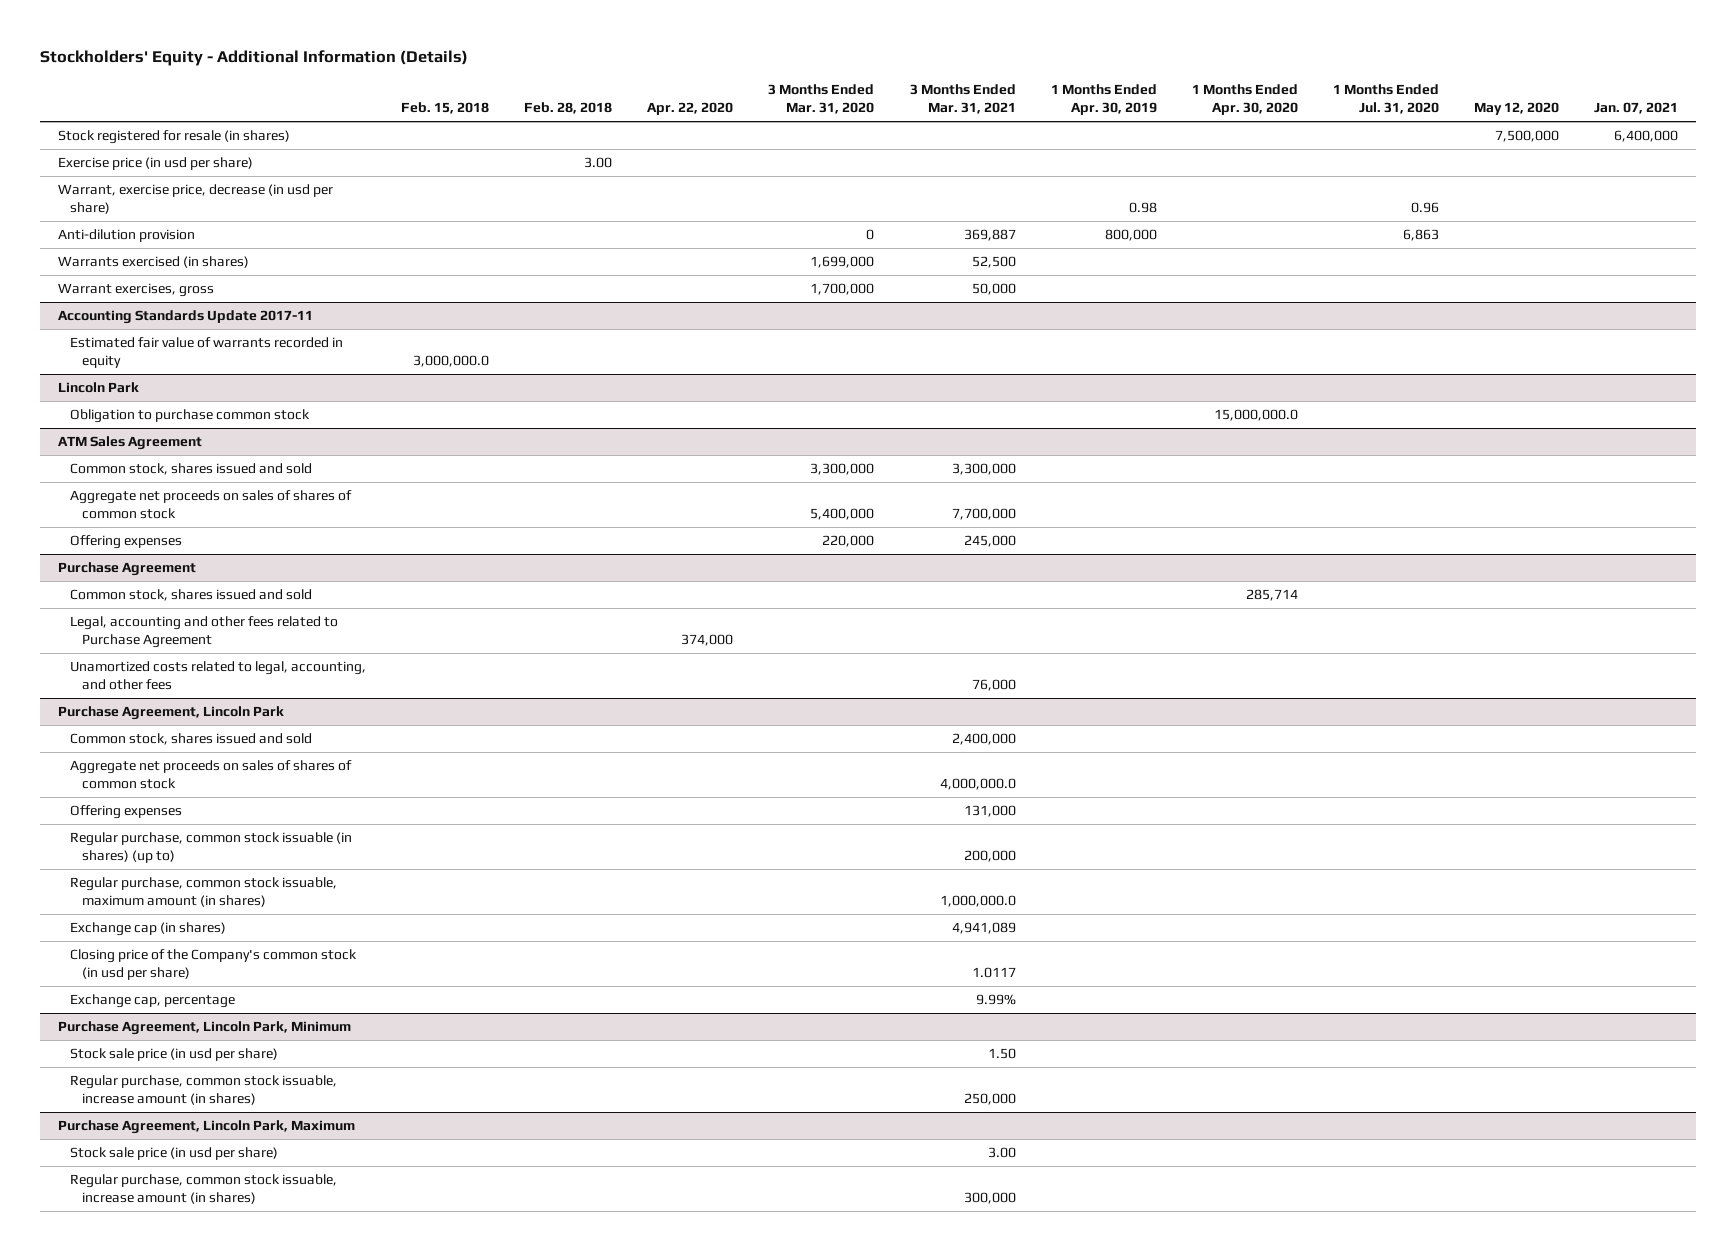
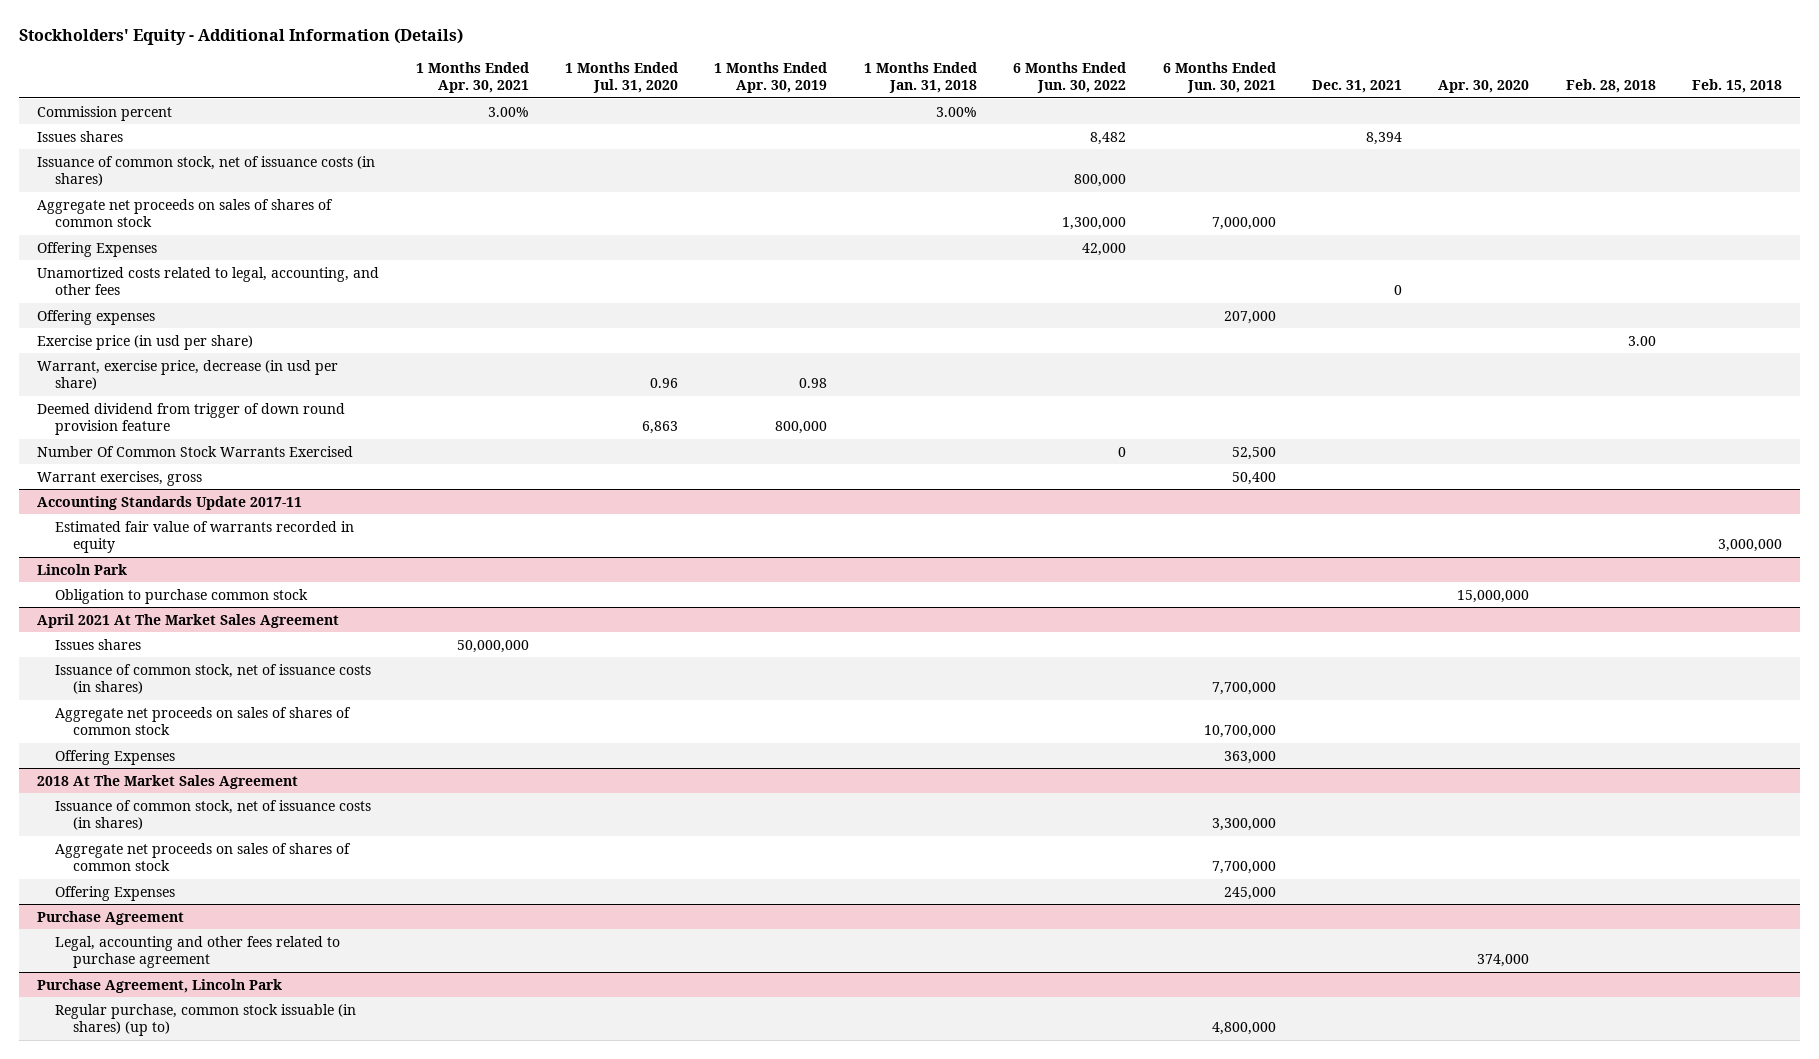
[647,102,734,116] Apr. 22, 2020 -> none
[768,84,875,115] 3 Months Ended Mar. 31, 2020 -> none
[909,84,1016,115] 3 Months Ended Mar. 31, 2021 -> none
[1191,84,1298,116] 1 Months Ended Apr. 30, 2020 -> none
[1474,102,1560,116] May 12, 2020 -> none
[1594,102,1679,115] Jan. 07, 2021 -> none
none -> [415,61,529,94] 1 Months Ended Apr. 30, 2021
none -> [863,61,977,94] 1 Months Ended Jan. 31, 2018
none -> [1013,61,1127,94] 6 Months Ended Jun. 30, 2022
none -> [1162,61,1276,94] 6 Months Ended Jun. 30, 2021
none -> [1311,80,1402,94] Dec. 31, 2021
none -> [1438,80,1530,94] Apr. 30, 2020
[57,130,290,145] Stock registered for resale (in shares) -> none
none -> [37,105,173,121] Commission percent
none -> [37,130,124,142] Issues shares
none -> [37,155,376,187] Issuance of common stock, net of issuance costs (in shares)
none -> [37,198,334,228] Aggregate net proceeds on sales of shares of common stock
none -> [37,241,158,257] Offering Expenses
none -> [37,266,380,296] Unamortized costs related to legal, accounting, and other fees
none -> [37,309,156,325] Offering expenses
[57,229,195,243] Anti-dilution provision -> [37,402,346,436] Deemed dividend from trigger of down round provision feature
[57,256,249,269] Warrants exercised (in shares) -> [37,445,354,457] Number Of Common Stock Warrants Exercised
[412,354,489,367] 3,000,000.0 -> [1718,539,1783,553] 3,000,000
[57,436,202,451] ATM Sales Agreement -> none
[69,463,312,476] Common stock, shares issued and sold -> none
[69,490,352,519] Aggregate net proceeds on sales of shares of common stock -> none
[69,535,182,550] Offering expenses -> none
none -> [37,613,340,628] April 2021 At The Market Sales Agreement
none -> [55,638,142,650] Issues shares
none -> [55,663,372,695] Issuance of common stock, net of issuance costs (in shares)
none -> [55,706,352,736] Aggregate net proceeds on sales of shares of common stock
none -> [55,749,176,765] Offering Expenses
none -> [37,774,299,789] 2018 At The Market Sales Agreement
none -> [55,799,372,831] Issuance of common stock, net of issuance costs (in shares)
none -> [55,842,352,872] Aggregate net proceeds on sales of shares of common stock
none -> [55,885,176,901] Offering Expenses
[69,589,312,602] Common stock, shares issued and sold -> none
[69,661,366,690] Unamortized costs related to legal, accounting, and other fees -> none
[69,616,338,648] Legal, accounting and other fees related to Purchase Agreement -> [55,935,341,969] Legal, accounting and other fees related to purchase agreement
[69,733,312,746] Common stock, shares issued and sold -> none
[69,760,352,789] Aggregate net proceeds on sales of shares of common stock -> none
[69,805,182,820] Offering expenses -> none
[69,877,337,907] Regular purchase, common stock issuable, maximum amount (in shares) -> none
[69,922,226,937] Exchange cap (in shares) -> none
[69,949,357,980] Closing price of the Company's common stock (in usd per share) -> none
[69,994,235,1009] Exchange cap, percentage -> none
[57,1021,351,1036] Purchase Agreement, Lincoln Park, Minimum -> none
[69,1048,278,1062] Stock sale price (in usd per share) -> none
[69,1075,337,1105] Regular purchase, common stock issuable, increase amount (in shares) -> none
[57,1120,355,1135] Purchase Agreement, Lincoln Park, Maximum -> none
[69,1147,278,1161] Stock sale price (in usd per share) -> none
[69,1174,337,1204] Regular purchase, common stock issuable, increase amount (in shares) -> none

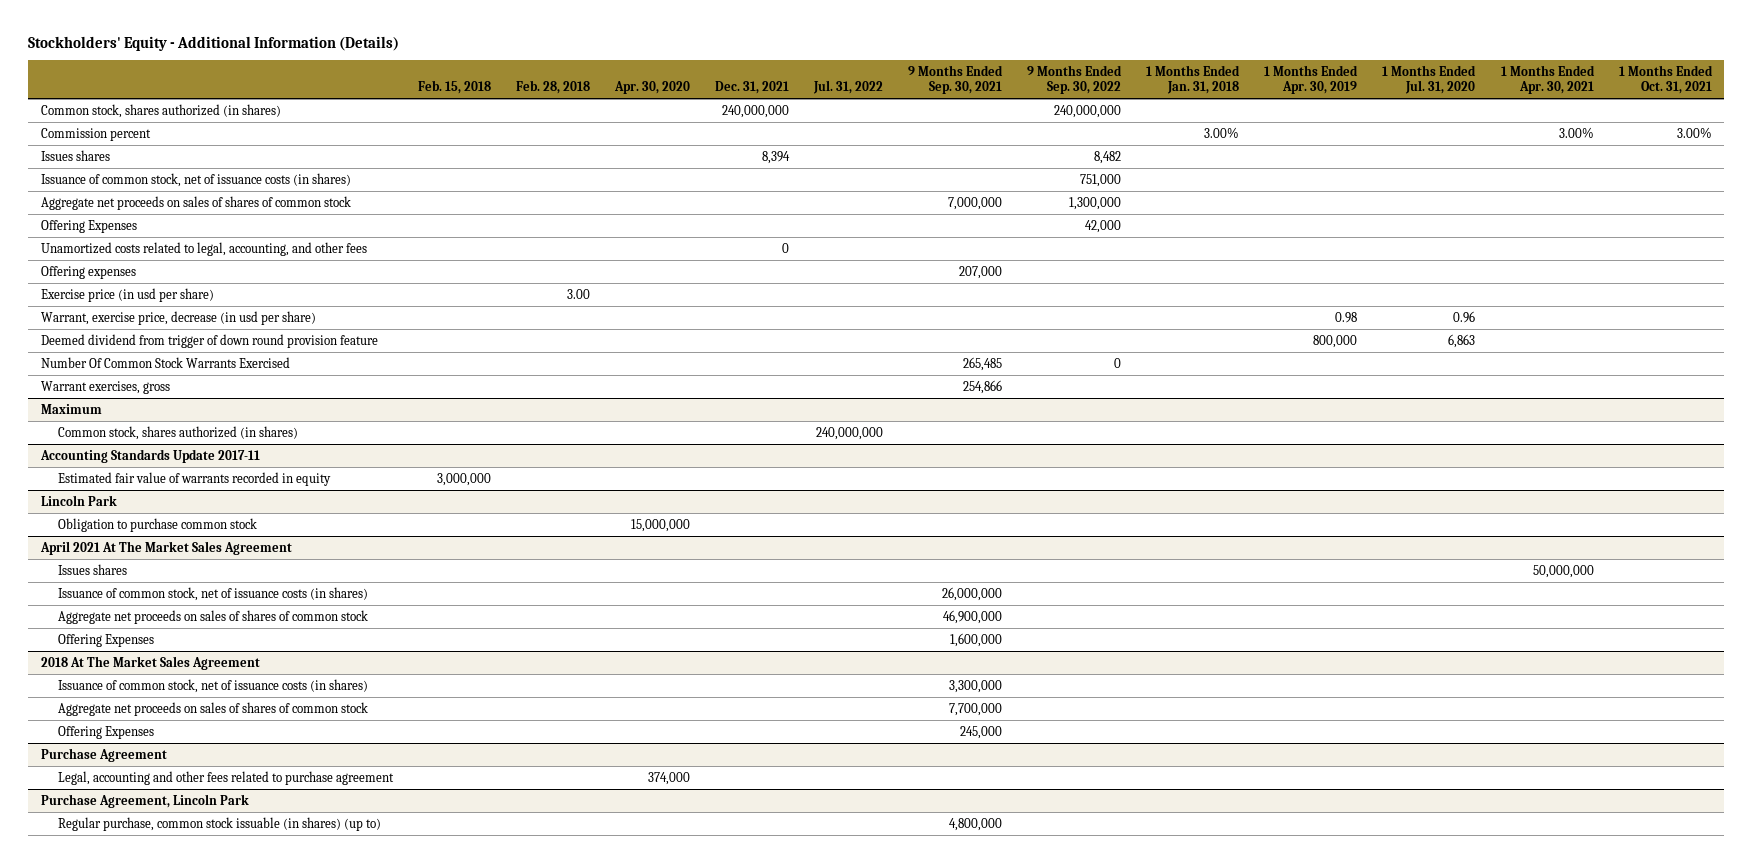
[1013,61,1127,94] 6 Months Ended Jun. 30, 2022 -> none
[1162,61,1276,94] 6 Months Ended Jun. 30, 2021 -> none
none -> [813,80,884,95] Jul. 31, 2022
none -> [908,65,1004,95] 9 Months Ended Sep. 30, 2021
none -> [1027,65,1123,95] 9 Months Ended Sep. 30, 2022
none -> [1618,65,1713,95] 1 Months Ended Oct. 31, 2021
none -> [40,103,281,118] Common stock, shares authorized (in shares)
none -> [40,403,102,414] Maximum
none -> [58,425,299,440] Common stock, shares authorized (in shares)

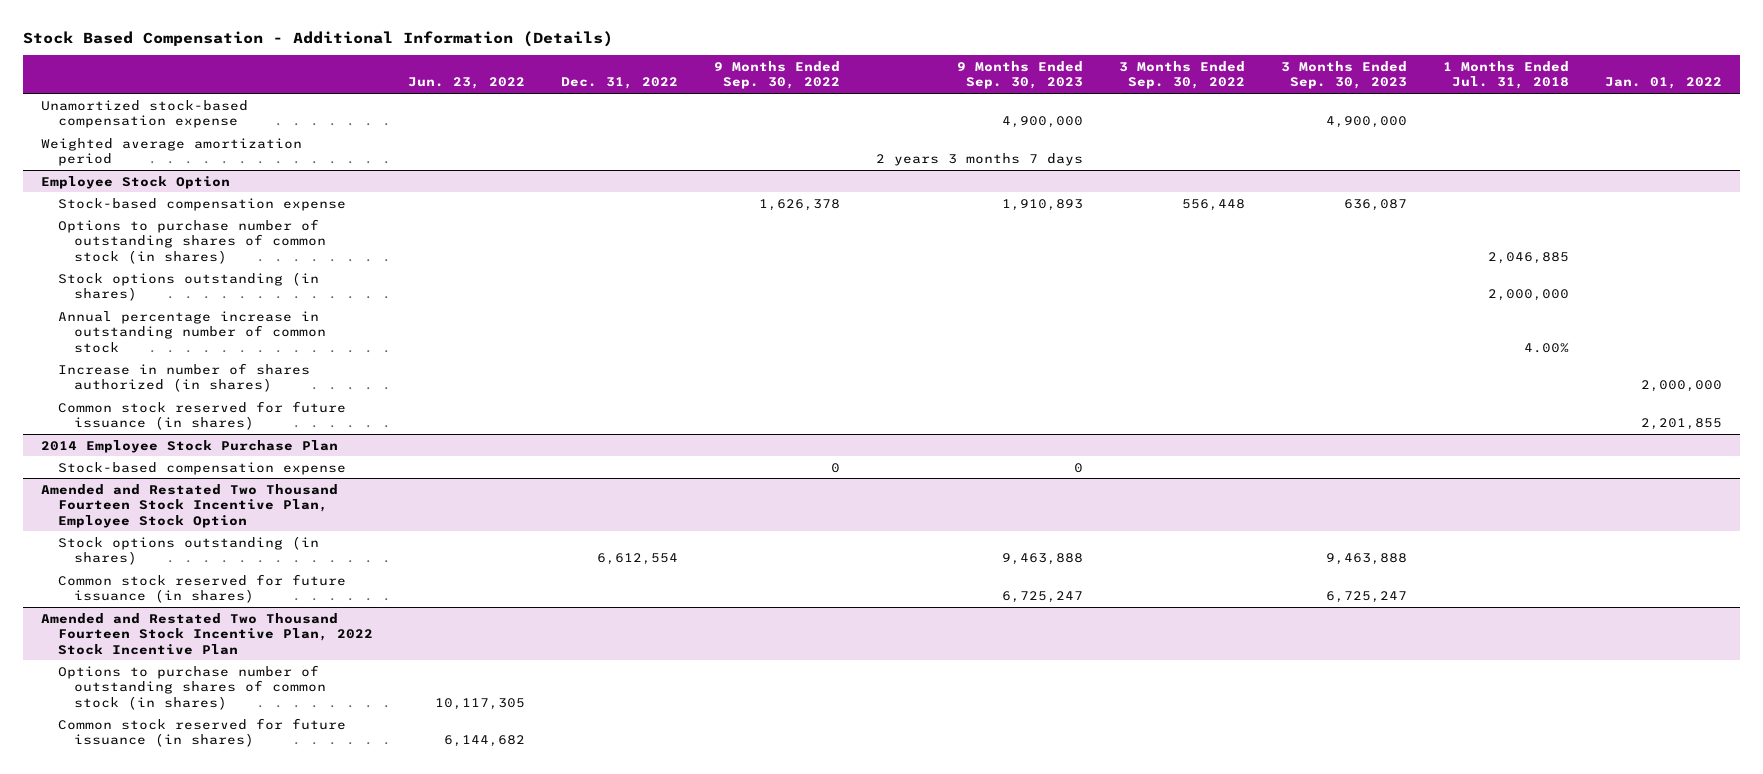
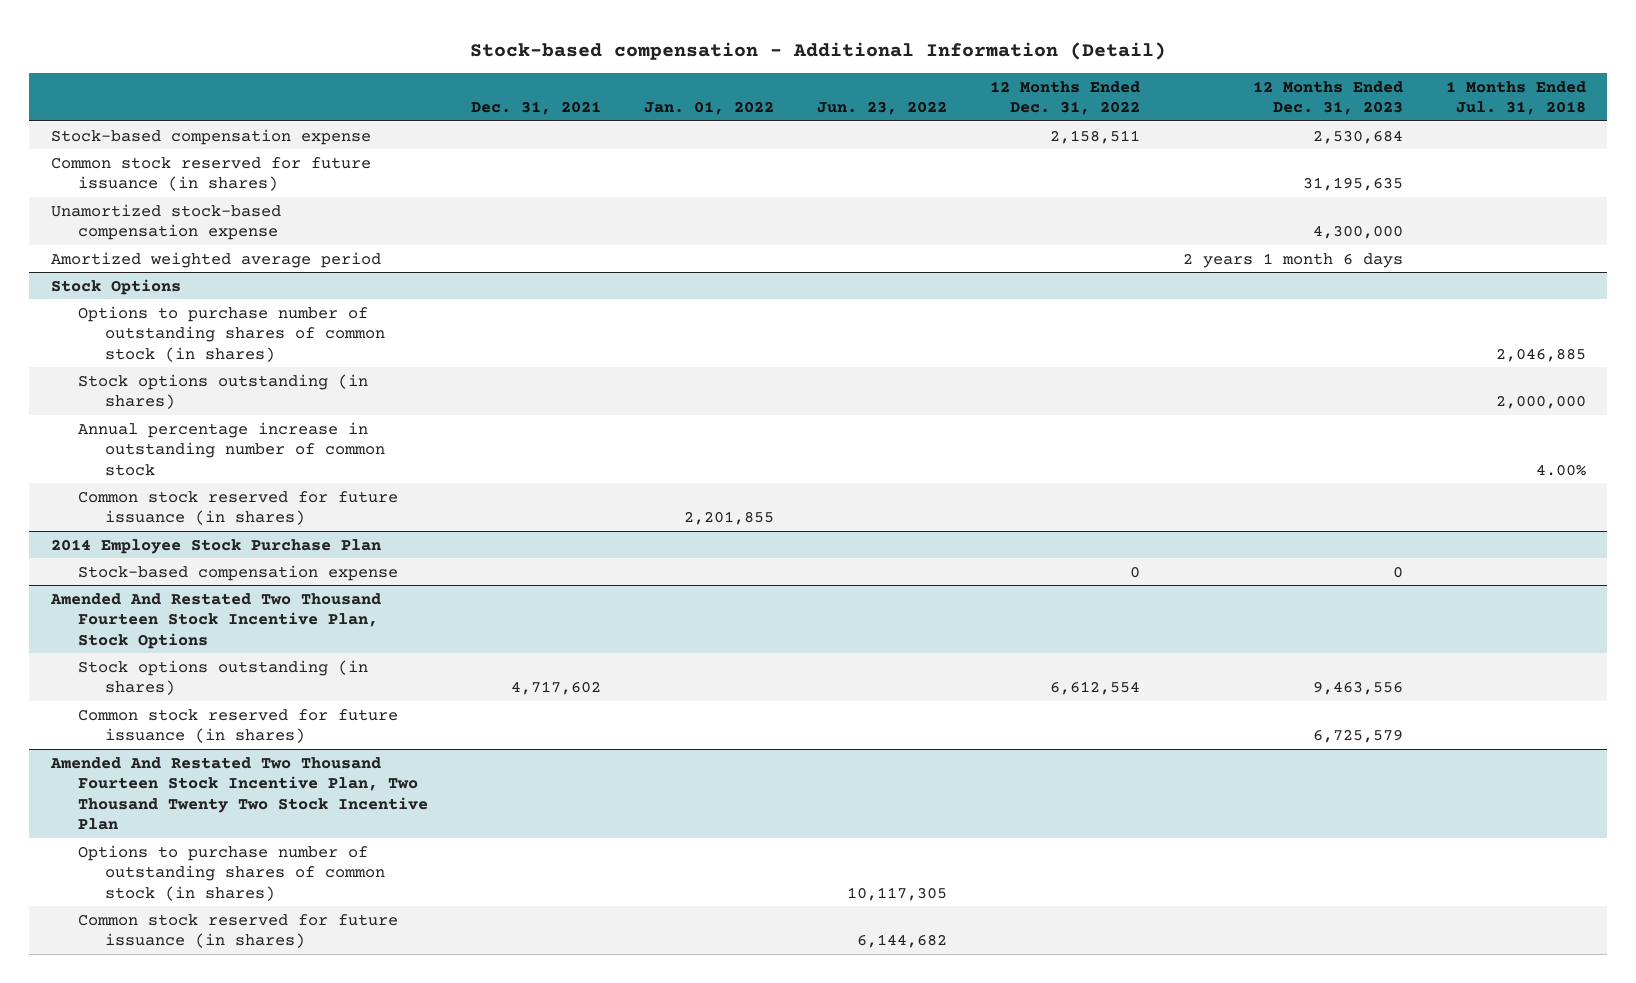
[22,30,613,47] Stock Based Compensation - Additional Information (Details) -> [470,41,1167,60] Stock-based compensation - Additional Information (Detail)
[561,77,679,90] Dec. 31, 2022 -> none
[714,60,841,90] 9 Months Ended Sep. 30, 2022 -> none
[957,60,1084,90] 9 Months Ended Sep. 30, 2023 -> none
[1119,60,1246,90] 3 Months Ended Sep. 30, 2022 -> none
[1281,60,1408,90] 3 Months Ended Sep. 30, 2023 -> none
none -> [470,101,601,116] Dec. 31, 2021
none -> [989,80,1140,116] 12 Months Ended Dec. 31, 2022
none -> [1252,80,1403,116] 12 Months Ended Dec. 31, 2023
none -> [50,128,371,145] Stock-based compensation expense
none -> [50,156,371,192] Common stock reserved for future issuance (in shares)
[57,197,346,211] Stock-based compensation expense -> none
[40,137,302,167] Weighted average amortization period -> [50,251,381,268] Amortized weighted average period
[40,175,230,189] Employee Stock Option -> [50,278,181,295] Stock Options
[57,362,310,393] Increase in number of shares authorized (in shares) -> none
[40,483,338,528] Amended and Restated Two Thousand Fourteen Stock Incentive Plan, Employee Stock Option -> [49,592,381,649] Amended And Restated Two Thousand Fourteen Stock Incentive Plan, Stock Options
[40,612,373,655] Amended and Restated Two Thousand Fourteen Stock Incentive Plan, 2022 Stock Incentive Plan -> [49,756,428,831] Amended And Restated Two Thousand Fourteen Stock Incentive Plan, Two Thousand Twenty Two Stock Incentive Plan

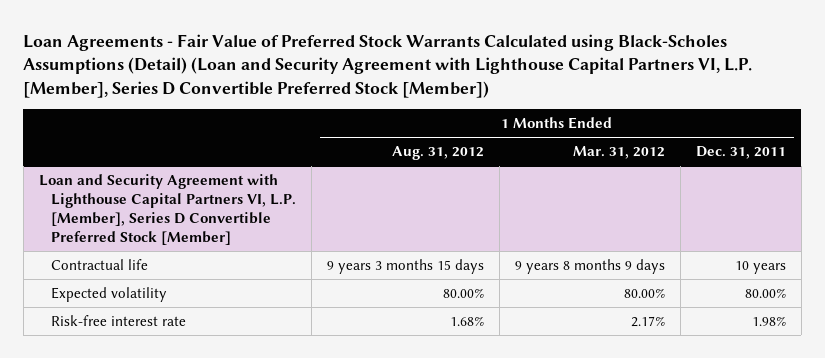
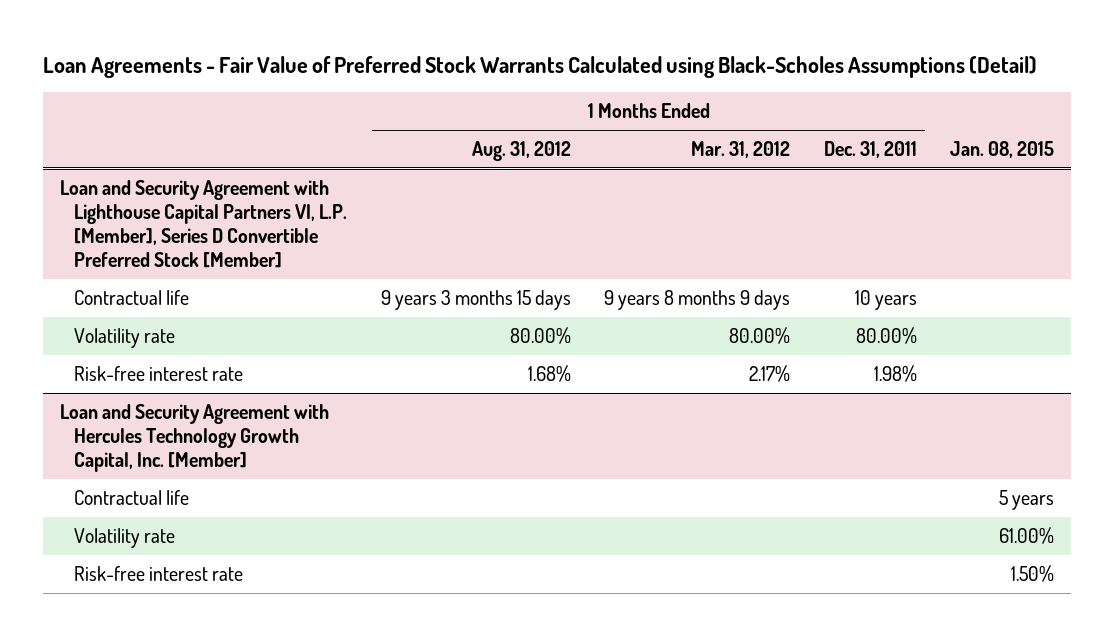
[23,33,753,98] Loan Agreements - Fair Value of Preferred Stock Warrants Calculated using Black-Scholes Assumptions (Detail) (Loan and Security Agreement with Lighthouse Capital Partners VI, L.P. [Member], Series D Convertible Preferred Stock [Member]) -> [42,55,1037,78] Loan Agreements - Fair Value of Preferred Stock Warrants Calculated using Black-Scholes Assumptions (Detail)
none -> [950,140,1055,158] Jan. 08, 2015
[51,286,168,302] Expected volatility -> [73,327,175,348] Volatility rate
none -> [59,403,329,473] Loan and Security Agreement with Hercules Technology Growth Capital, Inc. [Member]
none -> [73,489,189,505] Contractual life
none -> [73,527,175,548] Volatility rate
none -> [73,565,243,581] Risk-free interest rate

